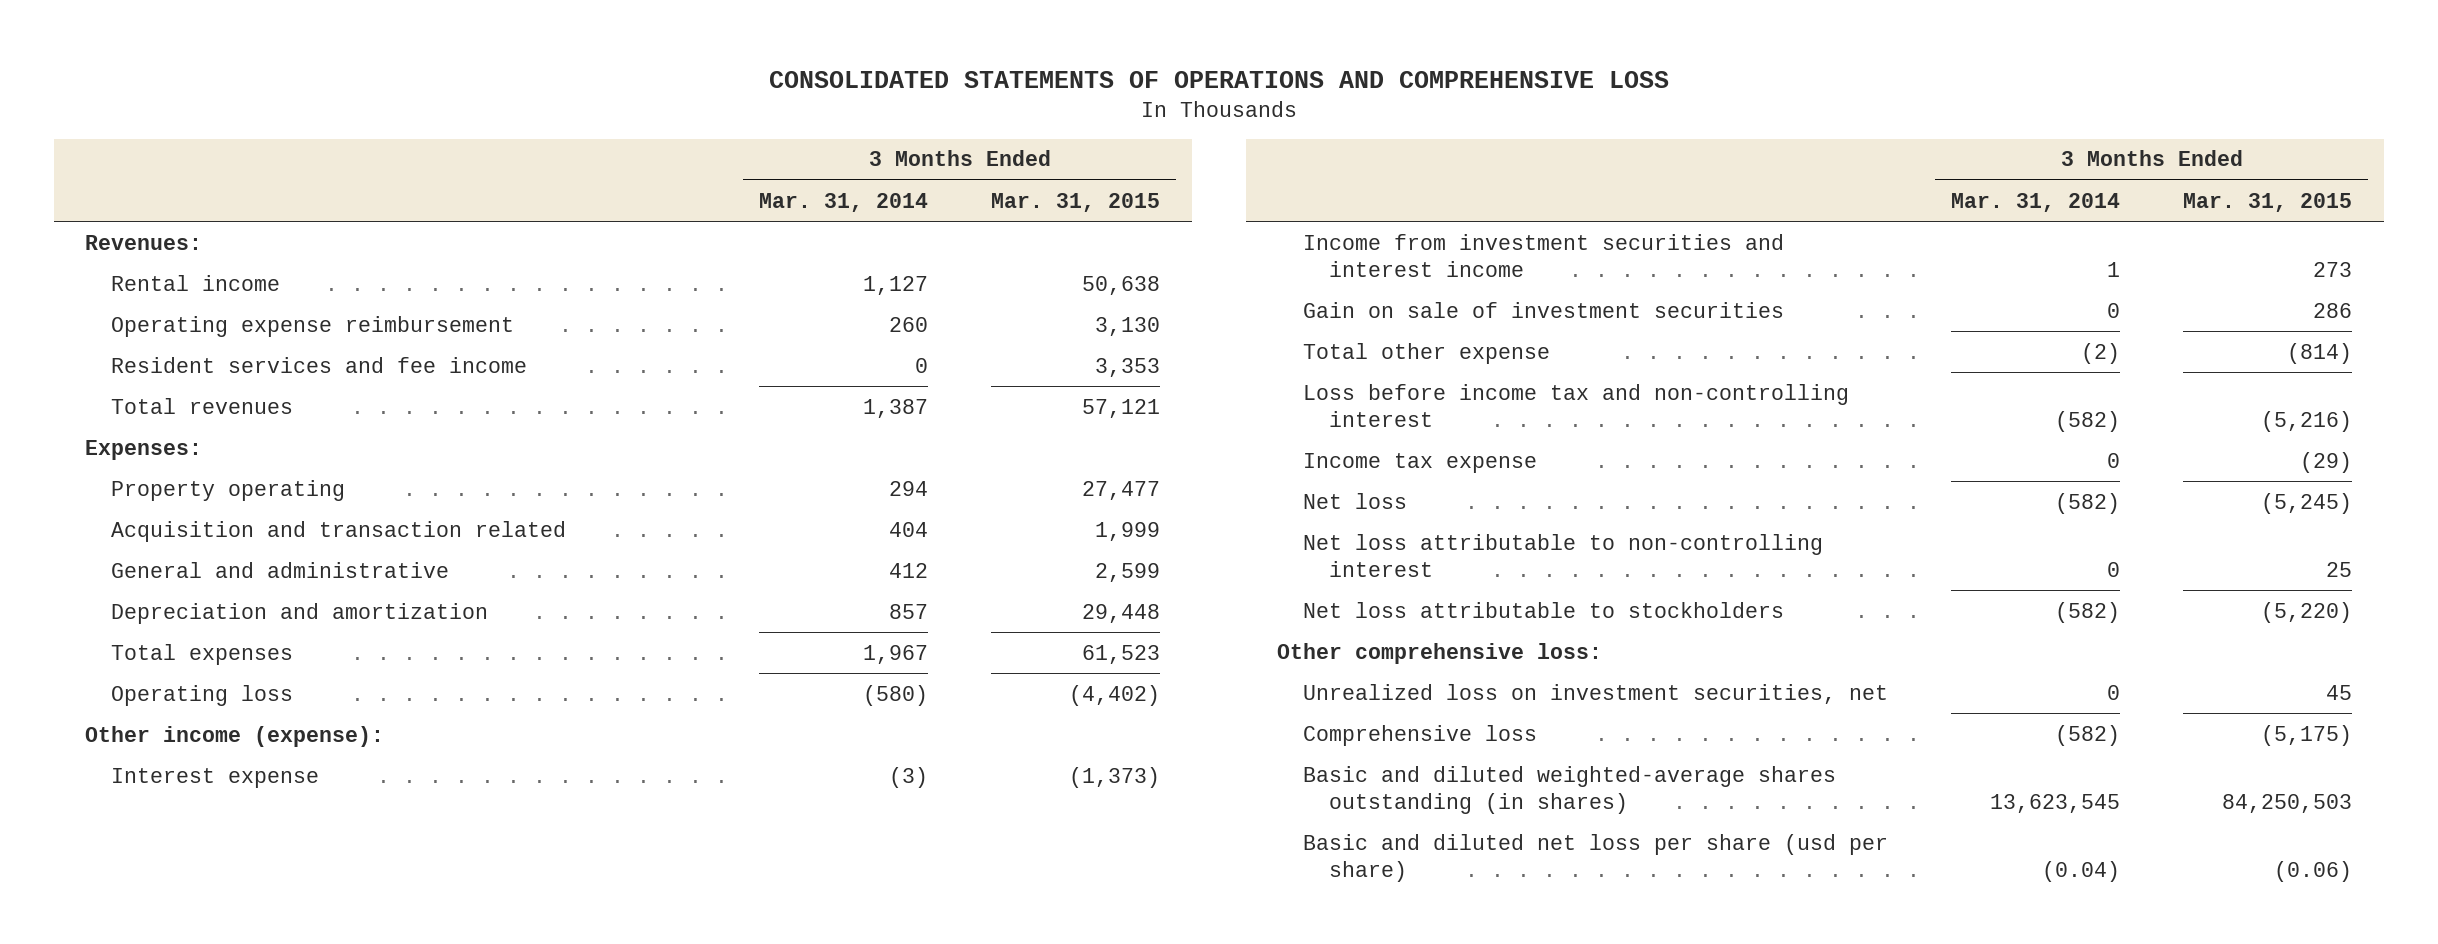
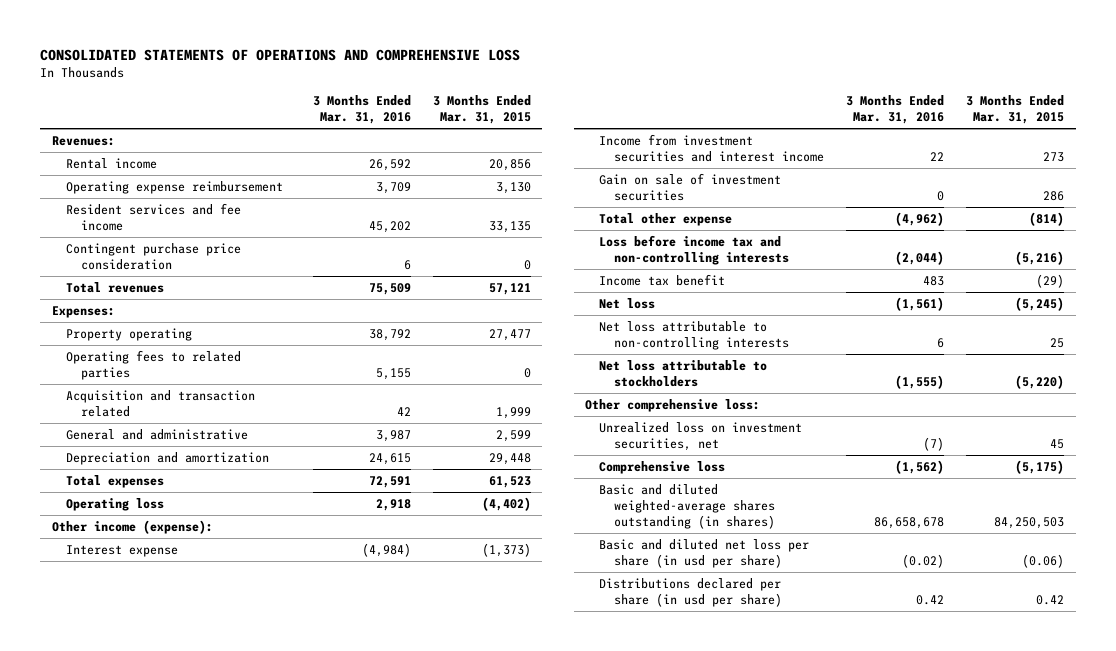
[759,192,929,212] Mar. 31, 2014 -> none
none -> [312,95,411,125] 3 Months Ended Mar. 31, 2016
[1082,275,1161,295] 50,638 -> [489,158,532,171] 20,856
[1095,357,1161,377] 3,353 -> [489,220,532,233] 33,135
none -> [66,242,242,270] Contingent purchase price consideration
none -> [66,349,242,380] Operating fees to related parties
[1303,383,1850,427] Loss before income tax and non-controlling interest -> [599,234,789,265] Loss before income tax and non-controlling interests
[1303,452,1538,473] Income tax expense -> [599,273,726,286] Income tax benefit
[1303,533,1824,577] Net loss attributable to non-controlling interest -> [599,320,789,350] Net loss attributable to non-controlling interests
[1303,833,1889,882] Basic and diluted net loss per share (usd per share) -> [599,538,810,568] Basic and diluted net loss per share (in usd per share)
none -> [599,577,782,607] Distributions declared per share (in usd per share)

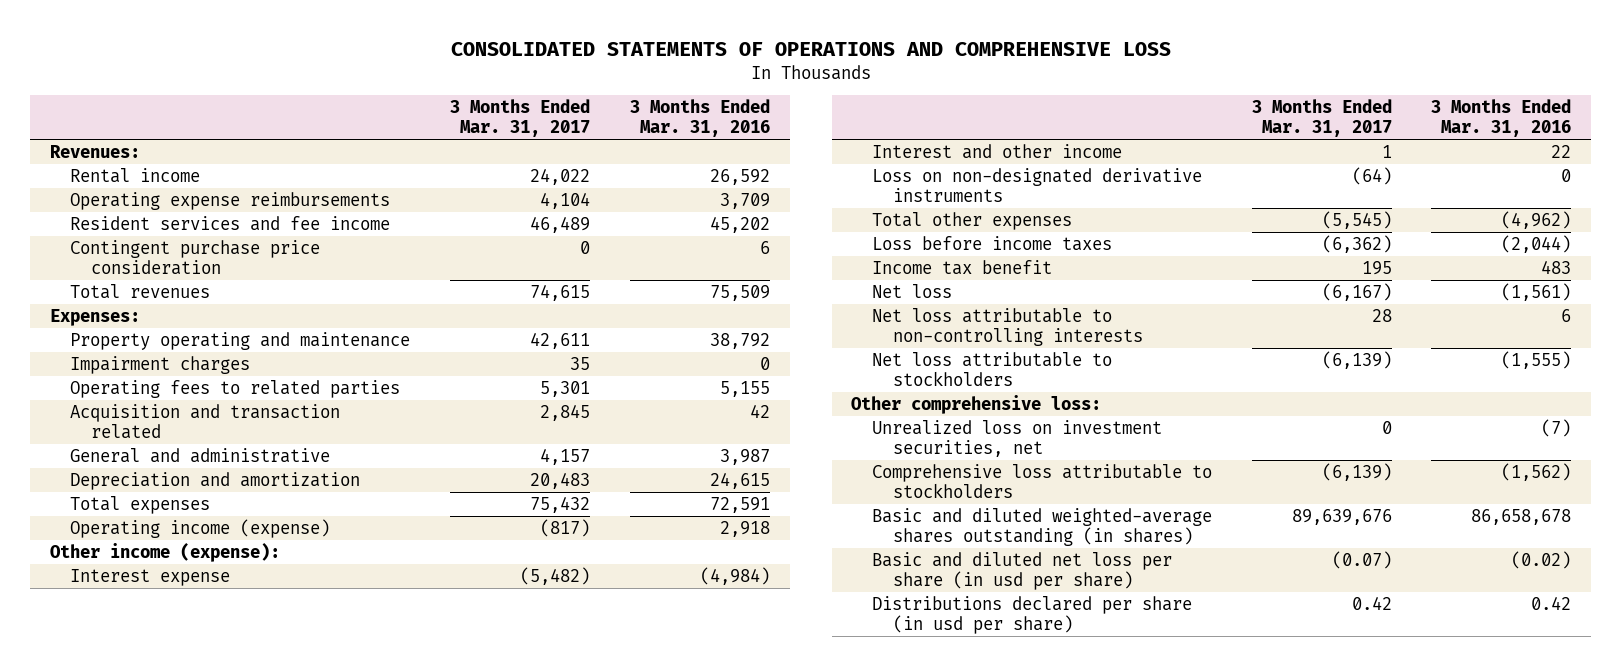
[433,95,532,125] 3 Months Ended Mar. 31, 2015 -> none
none -> [450,99,591,138] 3 Months Ended Mar. 31, 2017
[66,180,284,194] Operating expense reimbursement -> [70,191,391,210] Operating expense reimbursements
[66,327,193,341] Property operating -> [70,331,411,350] Property operating and maintenance
none -> [70,355,251,374] Impairment charges
[66,497,165,511] Operating loss -> [70,518,331,538] Operating income (expense)
[599,172,782,201] Gain on sale of investment securities -> none
[599,133,824,162] Income from investment securities and interest income -> [871,143,1122,159] Interest and other income
none -> [871,167,1202,202] Loss on non-designated derivative instruments
[599,212,733,226] Total other expense -> [871,211,1072,230] Total other expenses
[599,234,789,265] Loss before income tax and non-controlling interests -> [871,235,1112,251] Loss before income taxes
[599,460,726,474] Comprehensive loss -> [871,463,1212,498] Comprehensive loss attributable to stockholders

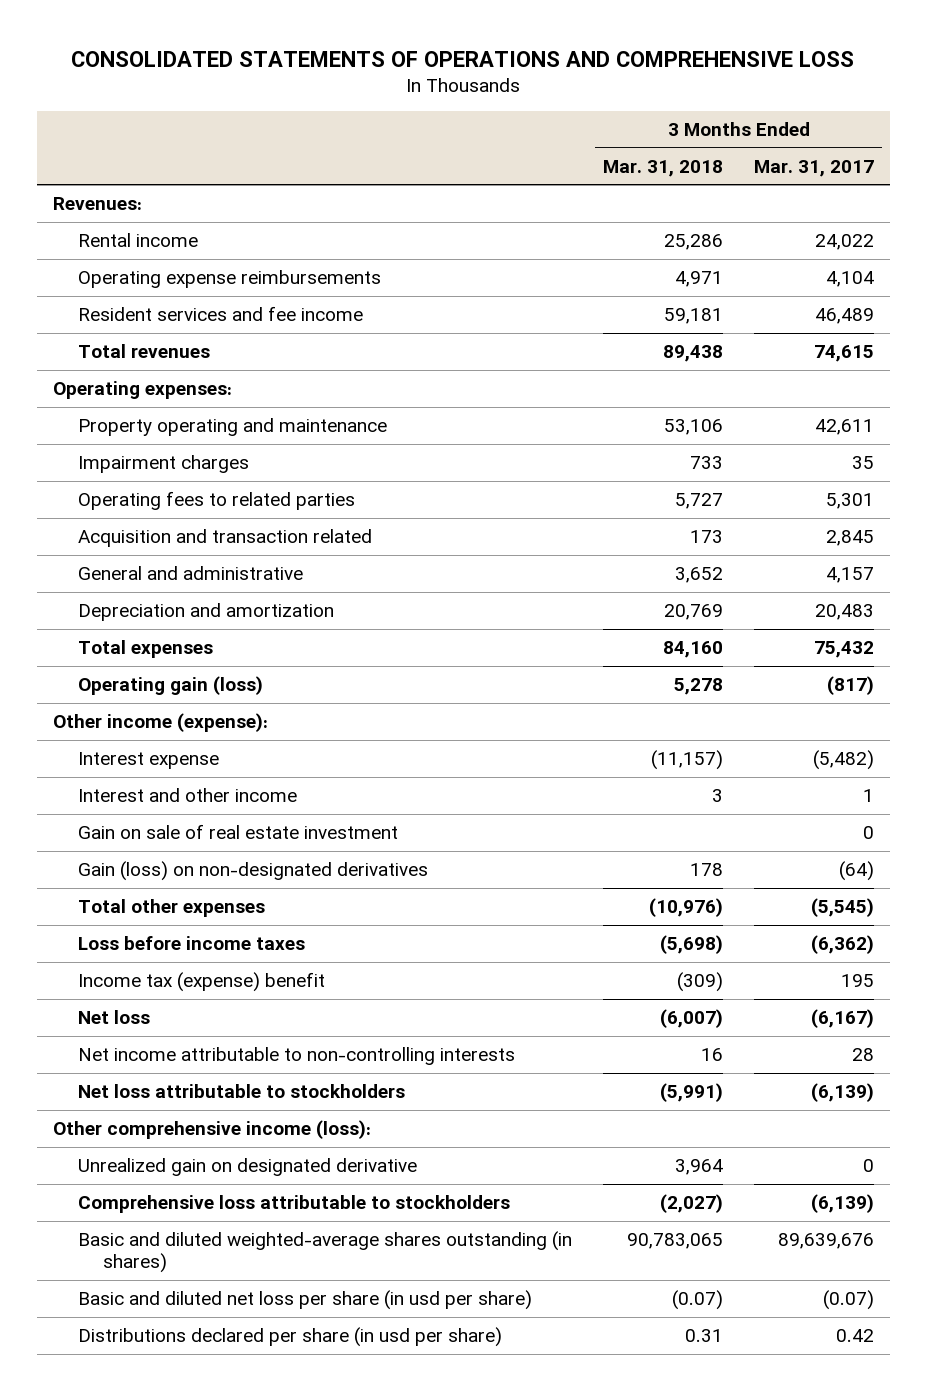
[629,99,770,138] 3 Months Ended Mar. 31, 2016 -> none
none -> [602,159,723,177] Mar. 31, 2018
[70,239,321,275] Contingent purchase price consideration -> none
[49,308,140,326] Expenses: -> [52,381,232,400] Operating expenses:
[70,518,331,538] Operating income (expense) -> [77,676,263,696] Operating gain (loss)
none -> [77,824,398,840] Gain on sale of real estate investment
[871,167,1202,202] Loss on non-designated derivative instruments -> [77,861,428,882] Gain (loss) on non-designated derivatives
[871,259,1052,275] Income tax benefit -> [77,972,325,993] Income tax (expense) benefit
[871,307,1143,346] Net loss attributable to non-controlling interests -> [77,1047,515,1066] Net income attributable to non-controlling interests
[871,419,1162,457] Unrealized loss on investment securities, net -> none
[851,394,1102,414] Other comprehensive loss: -> [52,1120,371,1140] Other comprehensive income (loss):
none -> [77,1158,417,1177] Unrealized gain on designated derivative

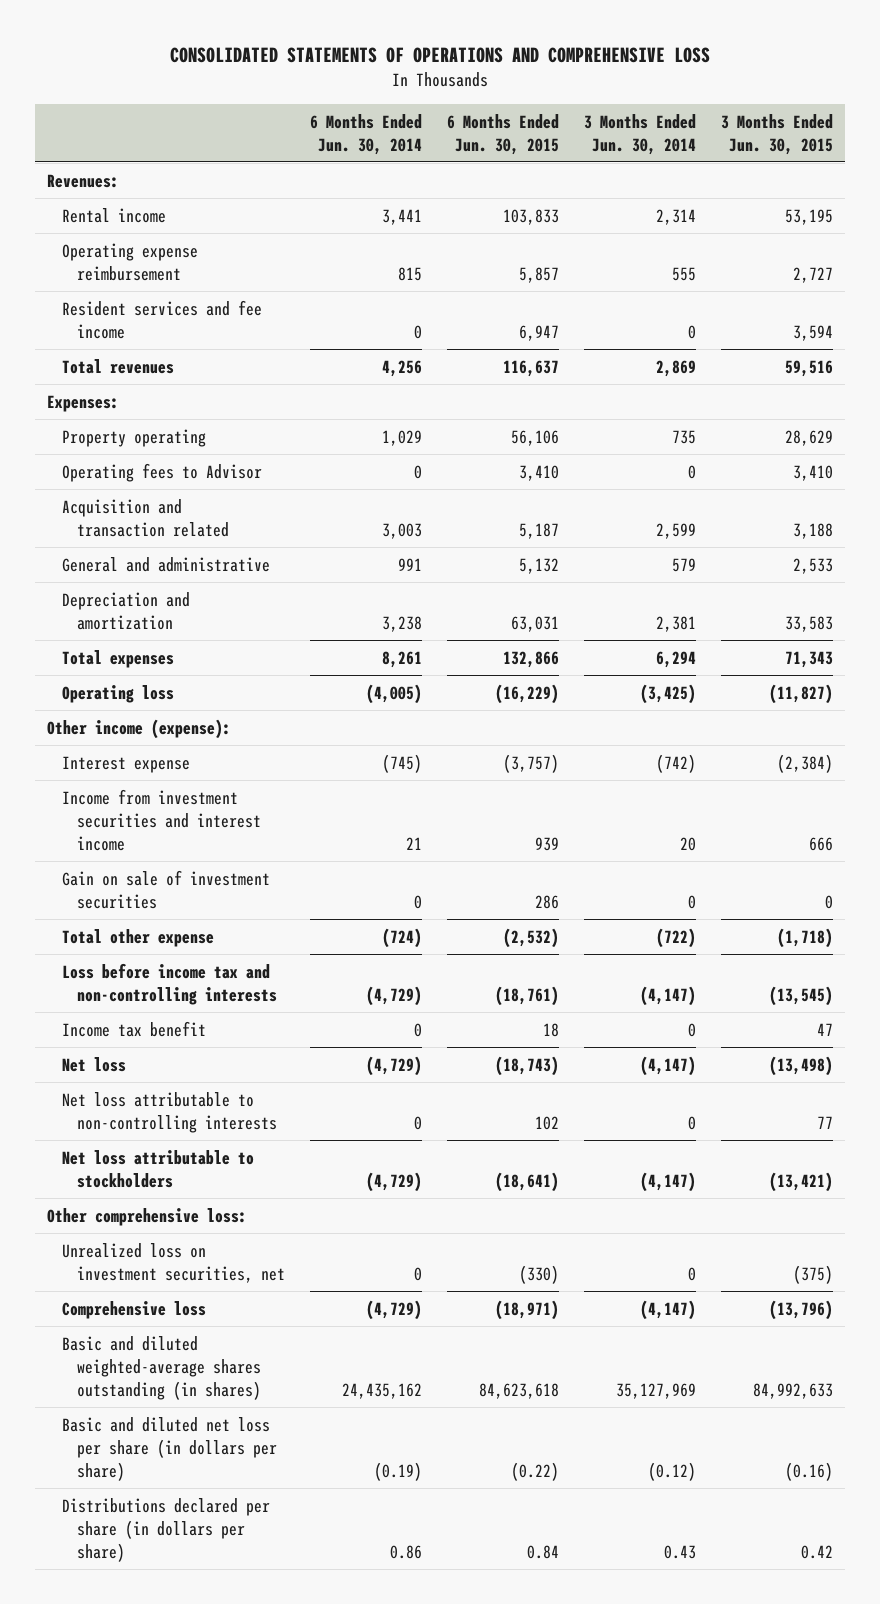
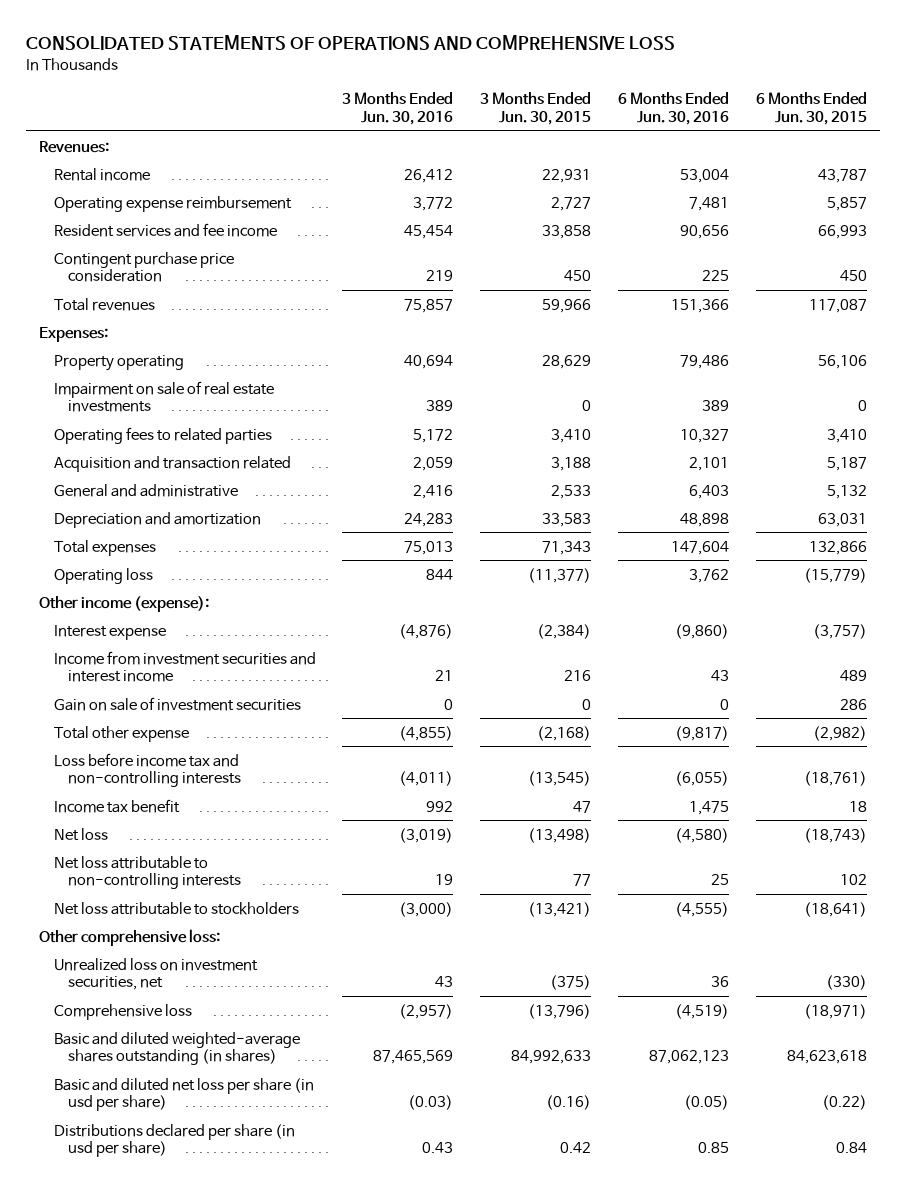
[309,113,422,155] 6 Months Ended Jun. 30, 2014 -> none
[583,113,696,155] 3 Months Ended Jun. 30, 2014 -> none
none -> [342,92,454,126] 3 Months Ended Jun. 30, 2016
none -> [617,92,729,126] 6 Months Ended Jun. 30, 2016
[502,208,559,225] 103,833 -> [817,168,867,183] 43,787
[784,208,833,225] 53,195 -> [542,168,592,183] 22,931
[518,324,559,341] 6,947 -> [817,224,867,239] 66,993
[792,324,833,341] 3,594 -> [542,224,592,239] 33,858
none -> [53,251,234,283] Contingent purchase price consideration
[502,359,559,377] 116,637 -> [808,298,867,313] 117,087
[784,359,833,377] 59,516 -> [542,298,592,313] 59,966
none -> [53,380,274,413] Impairment on sale of real estate investments
[62,462,263,482] Operating fees to Advisor -> [53,426,272,444] Operating fees to related parties
[494,683,559,704] (16,229) -> [803,567,867,583] (15,779)
[768,683,833,704] (11,827) -> [528,567,592,583] (11,377)
[534,836,559,851] 939 -> [839,670,867,682] 489
[808,836,833,851] 666 -> [564,670,592,682] 216
[502,927,559,948] (2,532) -> [812,725,867,741] (2,982)
[776,927,833,948] (1,718) -> [537,725,592,741] (2,168)
[62,1416,277,1481] Basic and diluted net loss per share (in dollars per share) -> [53,1077,314,1112] Basic and diluted net loss per share (in usd per share)
[62,1497,271,1562] Distributions declared per share (in dollars per share) -> [53,1123,295,1158] Distributions declared per share (in usd per share)

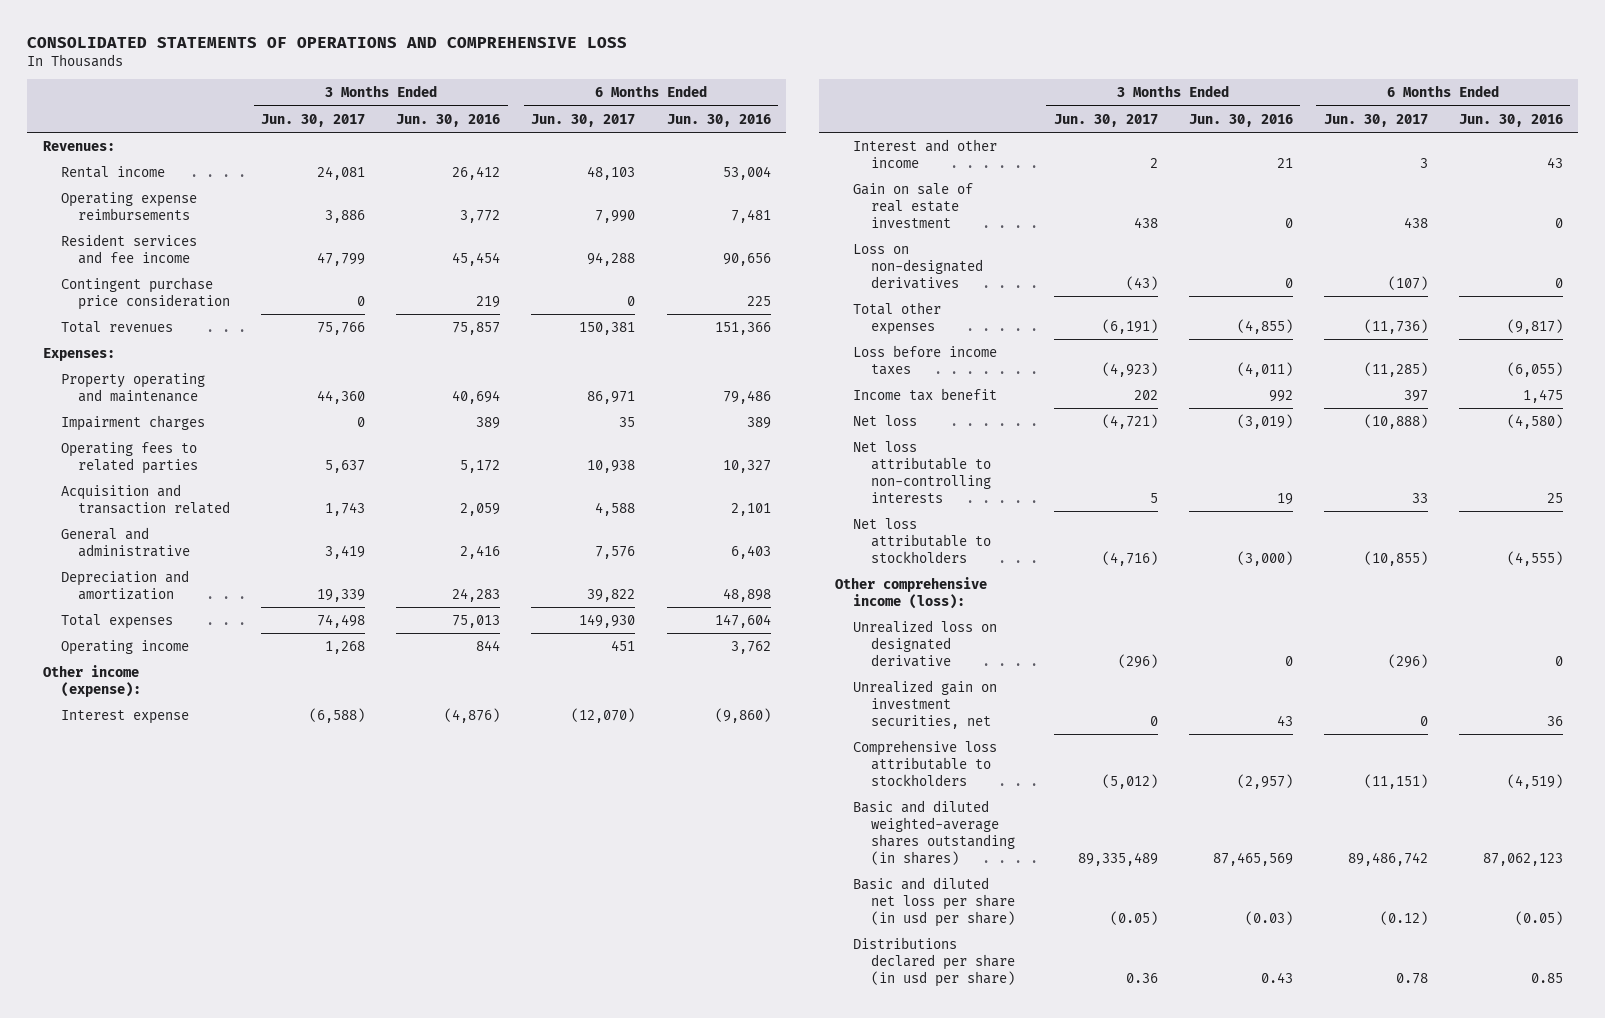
[480,92,592,126] 3 Months Ended Jun. 30, 2015 -> none
[755,92,867,126] 6 Months Ended Jun. 30, 2015 -> none
none -> [261,113,366,127] Jun. 30, 2017
none -> [531,113,636,127] Jun. 30, 2017
[53,195,292,212] Operating expense reimbursement -> [60,191,197,220] Operating expense reimbursements
[53,354,184,371] Property operating -> [60,372,205,402] Property operating and maintenance
[53,380,274,413] Impairment on sale of real estate investments -> [60,414,205,431] Impairment charges
[53,567,153,584] Operating loss -> [60,639,189,655] Operating income
[53,650,316,683] Income from investment securities and interest income -> [852,138,997,168] Interest and other income
[53,696,301,711] Gain on sale of investment securities -> [852,182,973,228] Gain on sale of real estate investment
none -> [852,243,983,289] Loss on non-designated derivatives
[53,725,189,742] Total other expense -> [852,301,941,335] Total other expenses
[53,752,241,788] Loss before income tax and non-controlling interests -> [852,344,997,375] Loss before income taxes
[39,928,221,946] Other comprehensive loss: -> [834,576,987,609] Other comprehensive income (loss):
none -> [852,619,997,667] Unrealized loss on designated derivative
[53,957,258,991] Unrealized loss on investment securities, net -> [852,679,997,729] Unrealized gain on investment securities, net
[53,1003,192,1020] Comprehensive loss -> [852,739,997,786] Comprehensive loss attributable to stockholders

